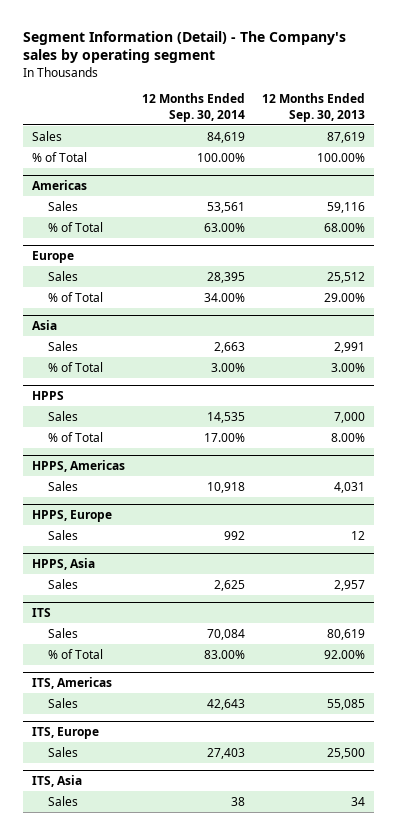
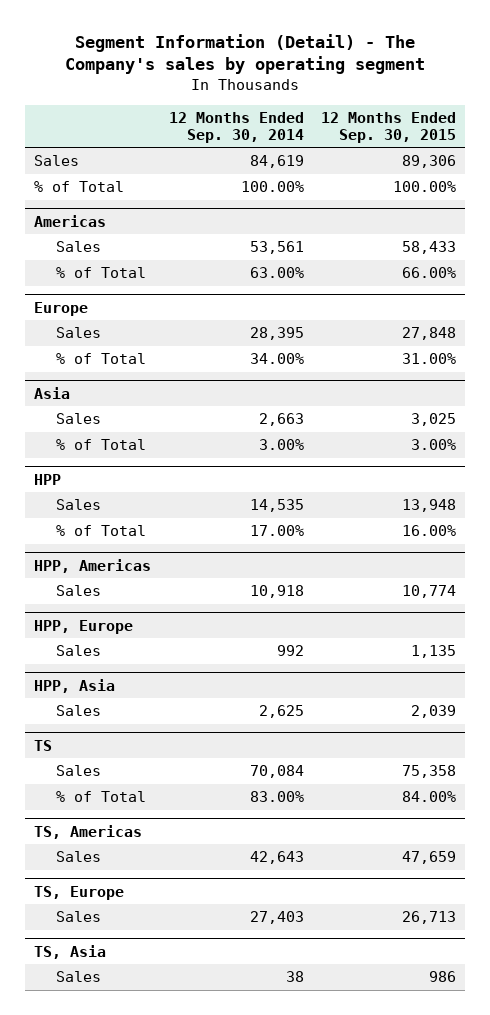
[262,93,366,122] 12 Months Ended Sep. 30, 2013 -> none
none -> [320,111,456,143] 12 Months Ended Sep. 30, 2015
[31,391,64,401] HPPS -> [34,473,62,485] HPP
[31,460,125,473] HPPS, Americas -> [34,558,152,573] HPP, Americas
[31,510,112,523] HPPS, Europe -> [34,619,134,634] HPP, Europe
[31,558,95,571] HPPS, Asia -> [34,678,116,693] HPP, Asia
[31,608,51,618] ITS -> [34,739,53,751] TS
[31,677,112,690] ITS, Americas -> none
none -> [34,824,143,839] TS, Americas
[31,727,99,740] ITS, Europe -> none
none -> [34,885,125,900] TS, Europe
[31,775,82,788] ITS, Asia -> none
none -> [34,944,107,959] TS, Asia

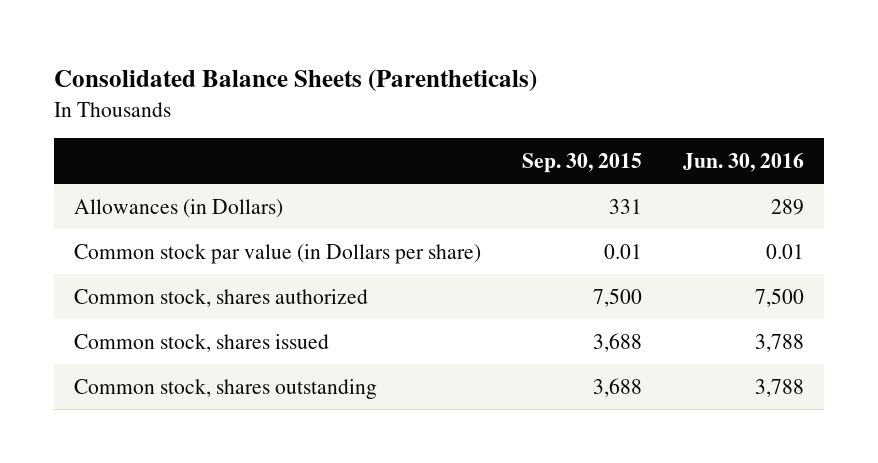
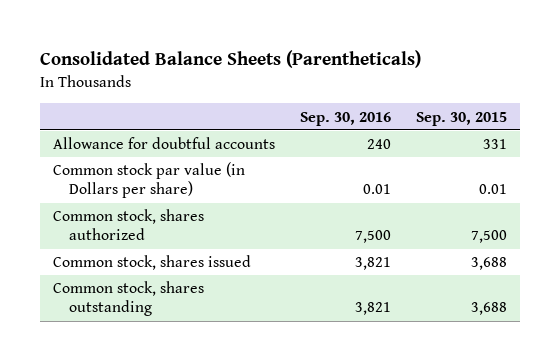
[682,152,804,172] Jun. 30, 2016 -> none
none -> [299,111,391,126] Sep. 30, 2016
[74,198,284,218] Allowances (in Dollars) -> [52,137,275,150] Allowance for doubtful accounts

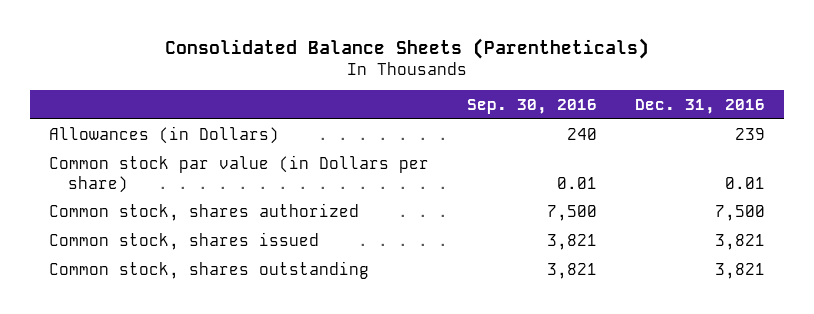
[416,111,508,126] Sep. 30, 2015 -> none
none -> [635,98,766,114] Dec. 31, 2016
[52,137,275,150] Allowance for doubtful accounts -> [49,125,280,144] Allowances (in Dollars)

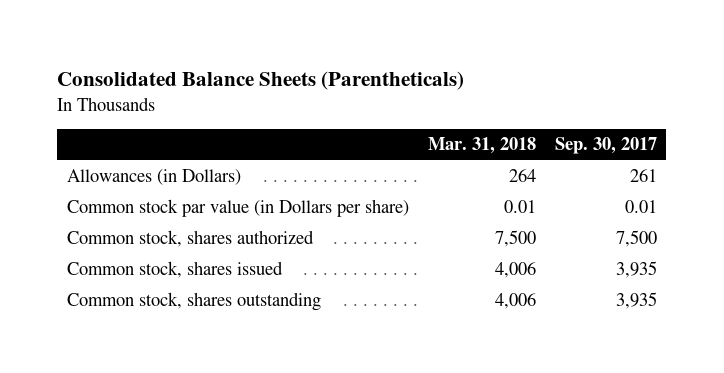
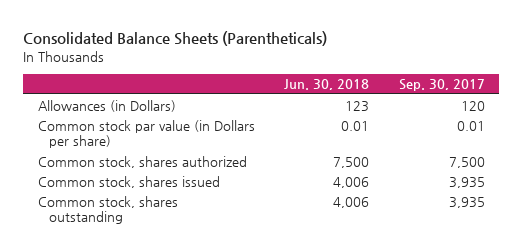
[427,137,536,155] Mar. 31, 2018 -> none
none -> [284,79,370,91] Jun. 30, 2018
[629,169,657,183] 261 -> [460,100,485,111] 120

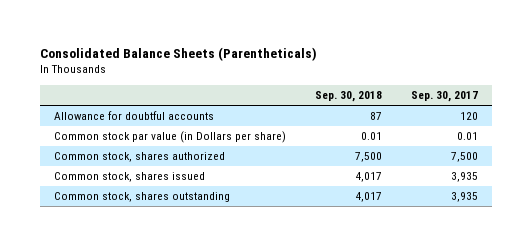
[284,79,370,91] Jun. 30, 2018 -> none
none -> [314,91,382,103] Sep. 30, 2018
[37,99,176,112] Allowances (in Dollars) -> [54,111,215,121] Allowance for doubtful accounts

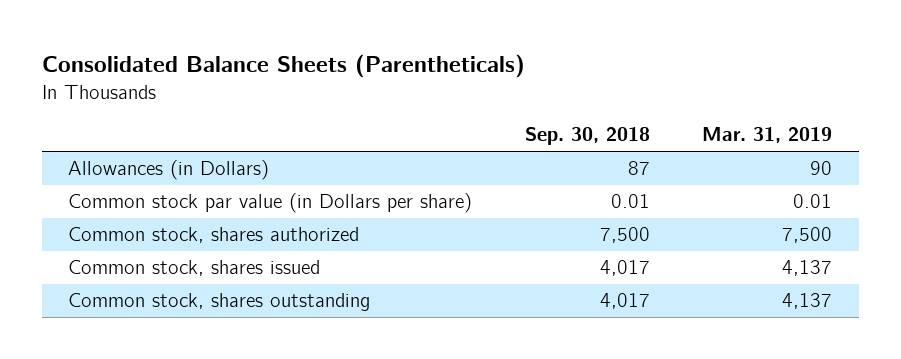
[410,91,478,103] Sep. 30, 2017 -> none
none -> [702,127,833,144] Mar. 31, 2019
[54,111,215,121] Allowance for doubtful accounts -> [68,160,270,181] Allowances (in Dollars)

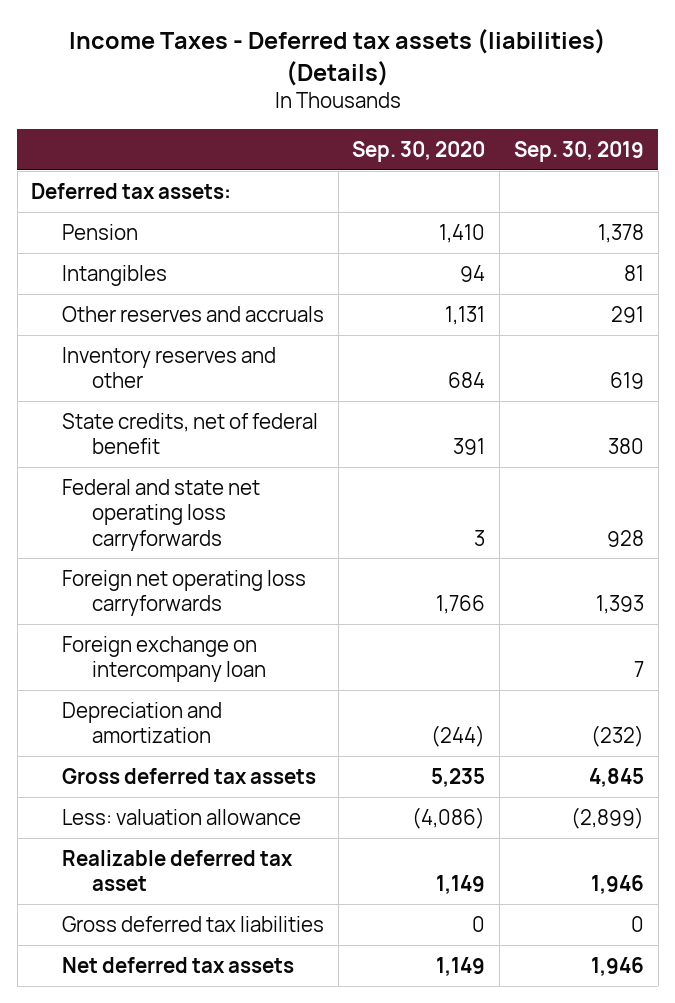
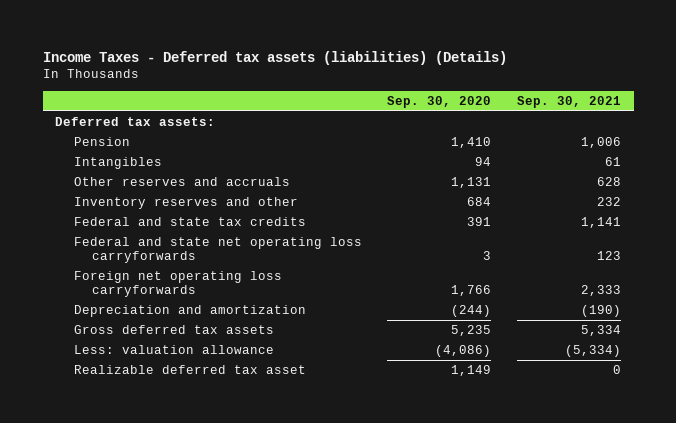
[513,140,644,162] Sep. 30, 2019 -> none
none -> [516,95,621,108] Sep. 30, 2021
[61,412,318,455] State credits, net of federal benefit -> [73,216,306,226] Federal and state tax credits
[61,635,267,683] Foreign exchange on intercompany loan -> none
[61,915,324,932] Gross deferred tax liabilities -> none
[61,956,294,973] Net deferred tax assets -> none

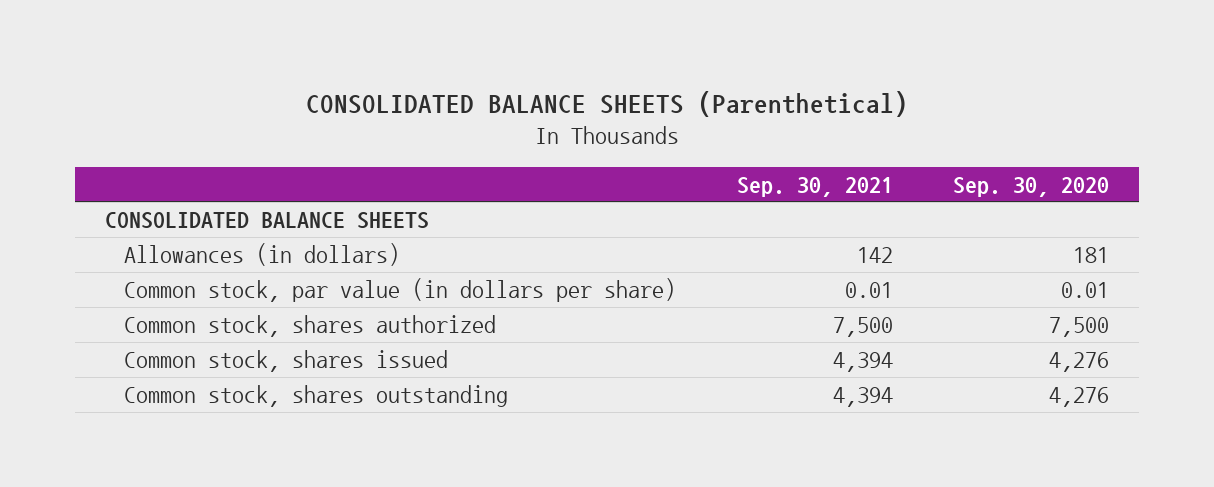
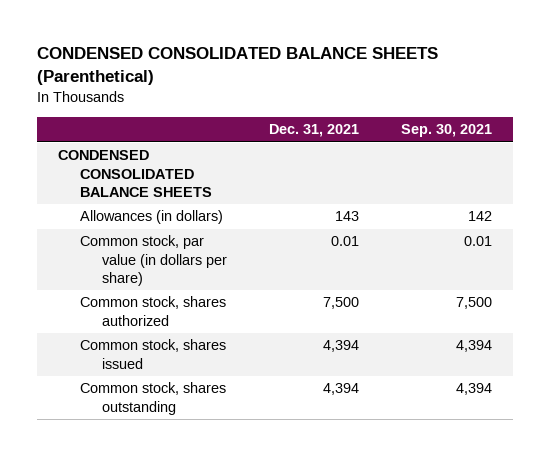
[306,90,909,117] CONSOLIDATED BALANCE SHEETS (Parenthetical) -> [36,47,438,86] CONDENSED CONSOLIDATED BALANCE SHEETS (Parenthetical)
[952,176,1109,197] Sep. 30, 2020 -> none
none -> [269,124,360,138] Dec. 31, 2021
[105,211,430,229] CONSOLIDATED BALANCE SHEETS -> [57,150,212,197] CONDENSED CONSOLIDATED BALANCE SHEETS

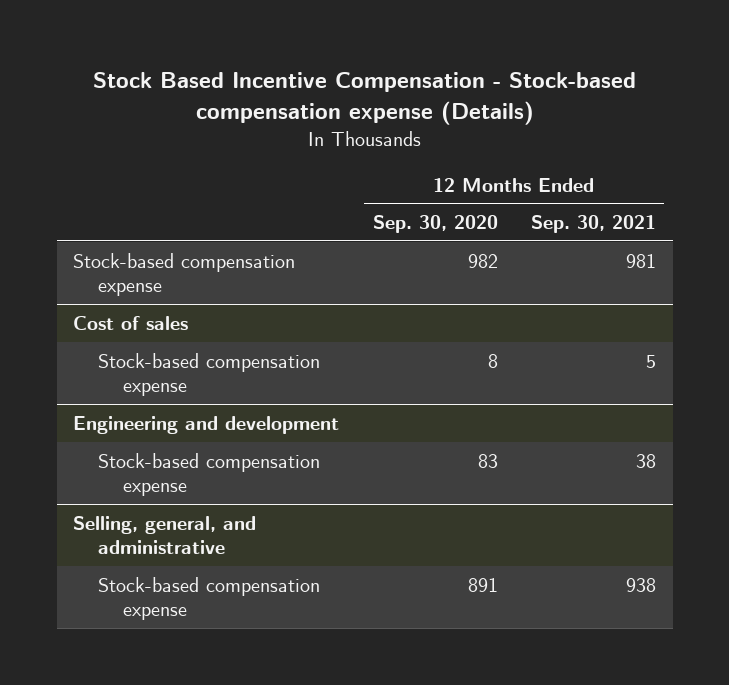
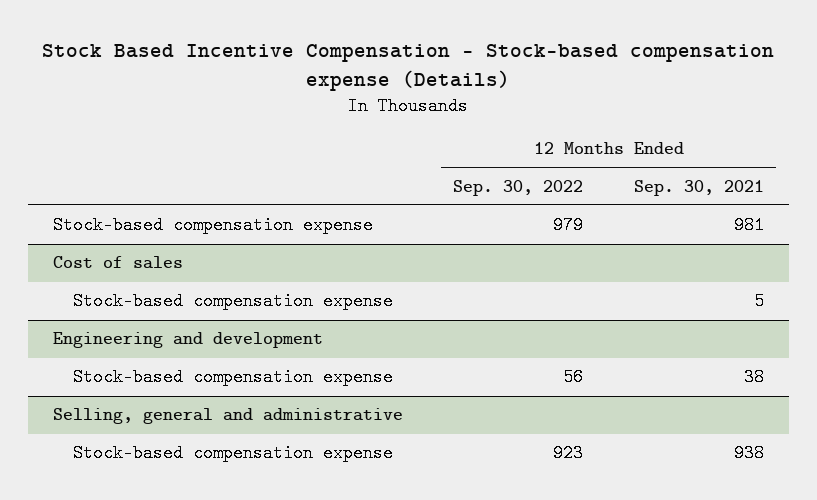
[372,215,498,234] Sep. 30, 2020 -> none
none -> [453,179,584,196] Sep. 30, 2022
[73,515,257,555] Selling, general, and administrative -> [53,408,404,425] Selling, general and administrative

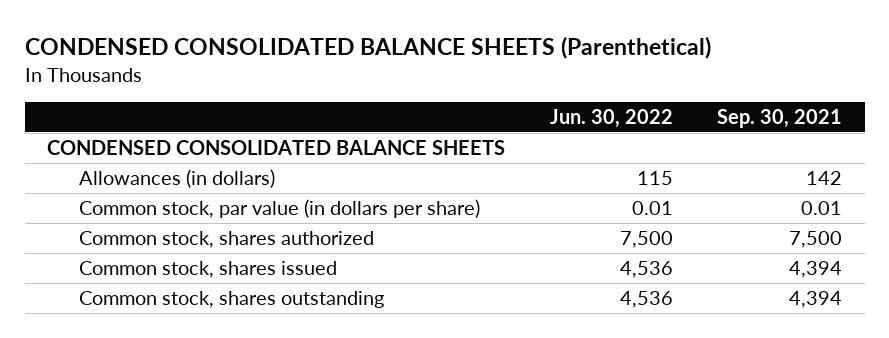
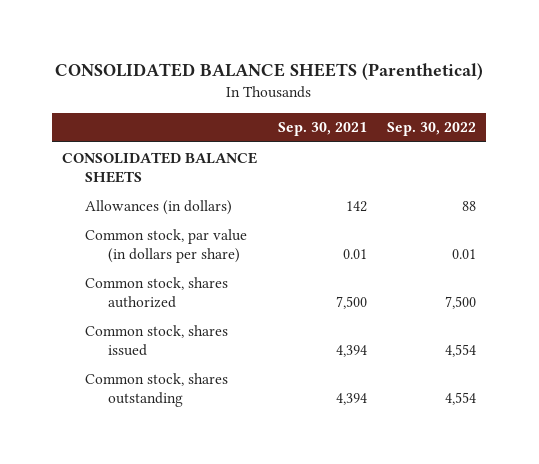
[24,36,711,60] CONDENSED CONSOLIDATED BALANCE SHEETS (Parenthetical) -> [55,63,484,81] CONSOLIDATED BALANCE SHEETS (Parenthetical)
[549,109,673,129] Jun. 30, 2022 -> none
none -> [387,122,477,137] Sep. 30, 2022
[46,140,505,156] CONDENSED CONSOLIDATED BALANCE SHEETS -> [62,151,258,183] CONSOLIDATED BALANCE SHEETS

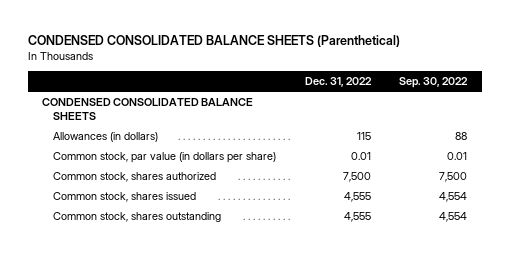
[55,63,484,81] CONSOLIDATED BALANCE SHEETS (Parenthetical) -> [27,35,400,48] CONDENSED CONSOLIDATED BALANCE SHEETS (Parenthetical)
[277,122,367,137] Sep. 30, 2021 -> none
none -> [304,77,372,88] Dec. 31, 2022
[62,151,258,183] CONSOLIDATED BALANCE SHEETS -> [42,98,254,120] CONDENSED CONSOLIDATED BALANCE SHEETS

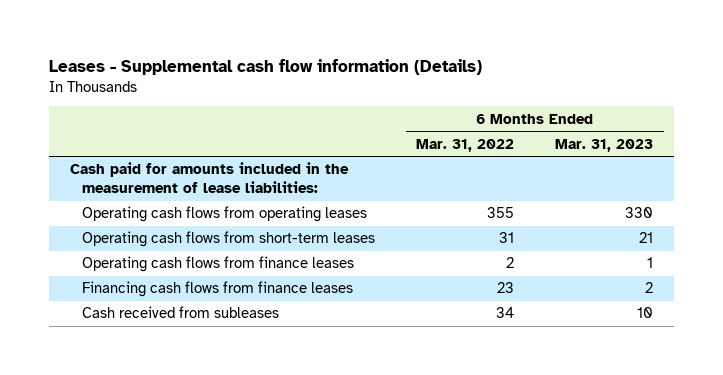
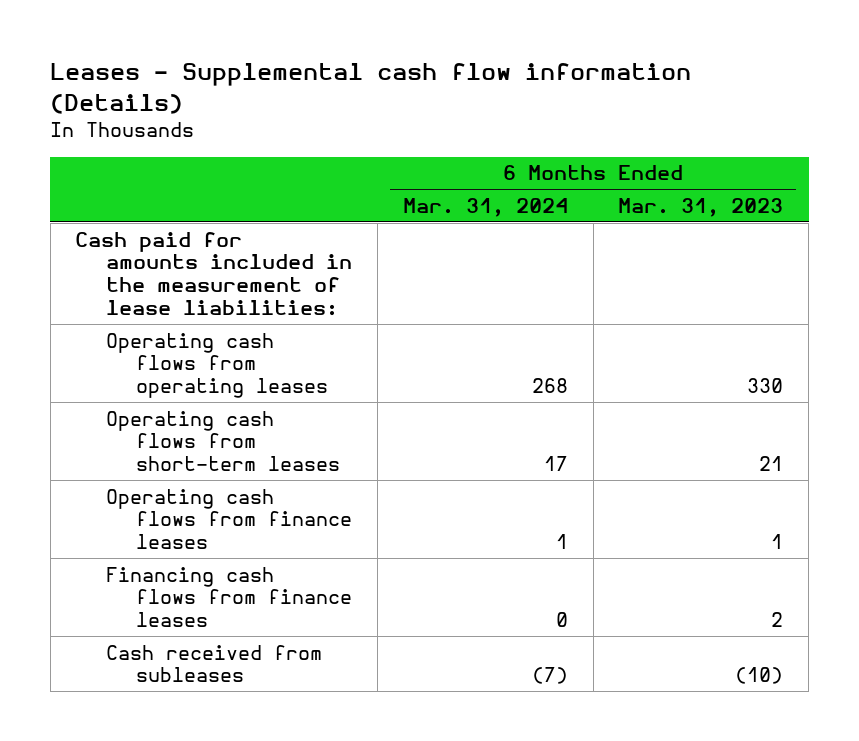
[416,138,515,152] Mar. 31, 2022 -> none
none -> [402,197,568,217] Mar. 31, 2024
[637,307,654,319] 10 -> [735,667,784,685] (10)

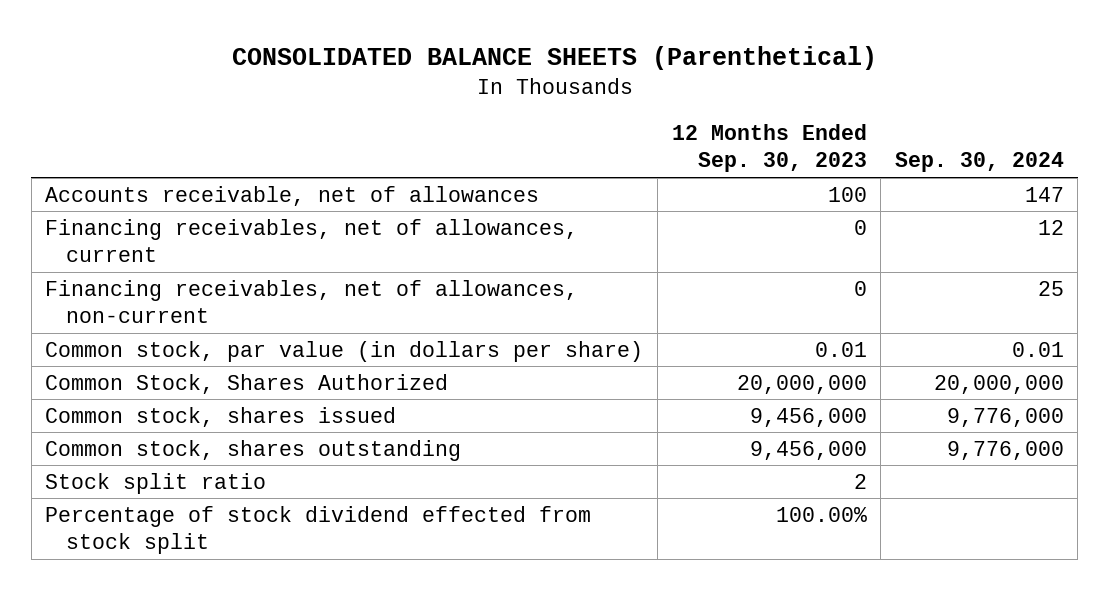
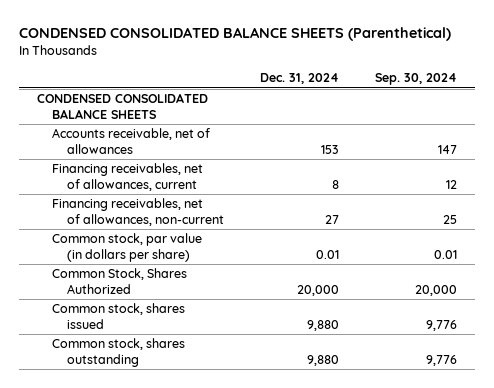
[231,45,877,70] CONSOLIDATED BALANCE SHEETS (Parenthetical) -> [18,27,451,42] CONDENSED CONSOLIDATED BALANCE SHEETS (Parenthetical)
[671,123,867,173] 12 Months Ended Sep. 30, 2023 -> none
none -> [260,73,340,85] Dec. 31, 2024
none -> [36,93,208,119] CONDENSED CONSOLIDATED BALANCE SHEETS
[45,472,267,494] Stock split ratio -> none
[45,505,592,555] Percentage of stock dividend effected from stock split -> none
[933,374,1064,394] 20,000,000 -> [415,284,458,296] 20,000
[946,407,1064,427] 9,776,000 -> [426,319,458,331] 9,776
[946,440,1064,460] 9,776,000 -> [426,354,458,366] 9,776

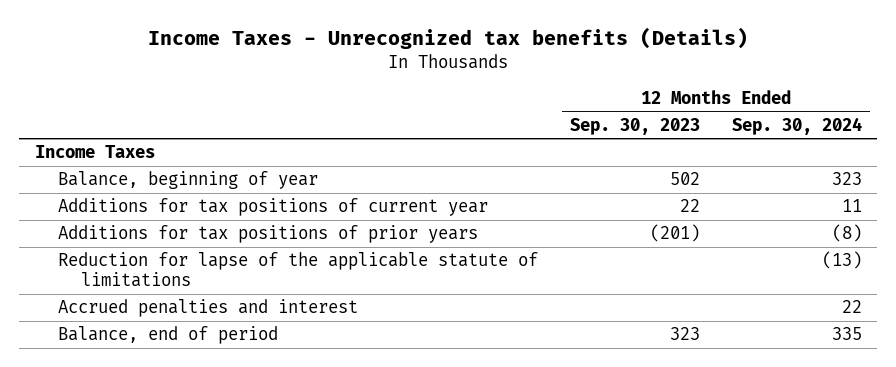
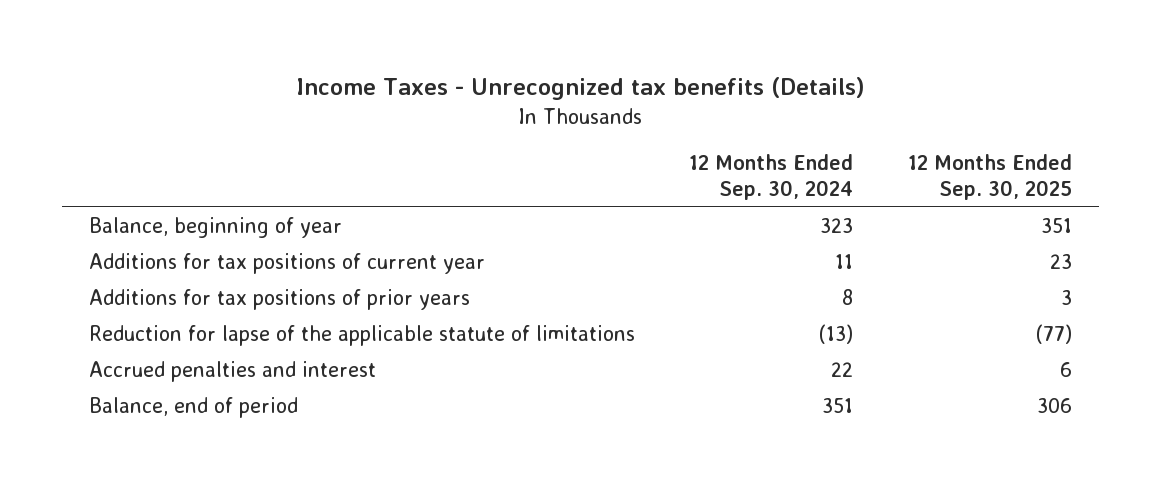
[569,117,700,135] Sep. 30, 2023 -> none
none -> [907,154,1072,201] 12 Months Ended Sep. 30, 2025
[34,145,155,159] Income Taxes -> none
[831,224,862,243] (8) -> [842,289,854,306] 8
[831,327,862,341] 335 -> [822,398,854,414] 351

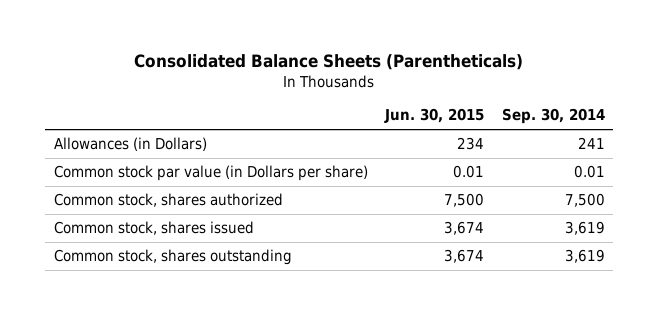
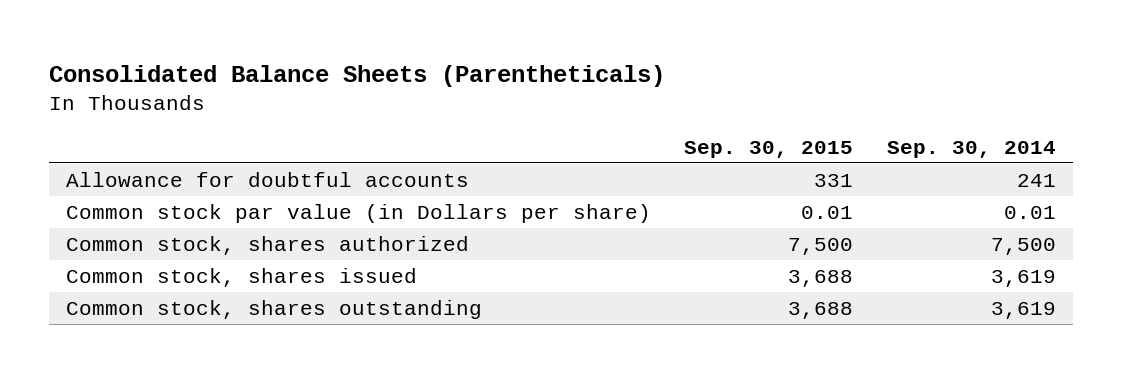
[384,108,485,124] Jun. 30, 2015 -> none
none -> [684,140,854,158] Sep. 30, 2015
[53,137,207,152] Allowances (in Dollars) -> [65,171,469,187] Allowance for doubtful accounts

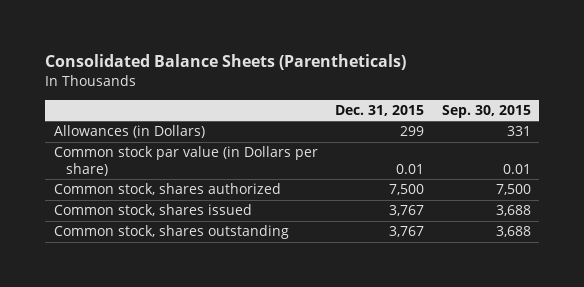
[886,140,1056,158] Sep. 30, 2014 -> none
none -> [335,105,425,117] Dec. 31, 2015
[65,171,469,187] Allowance for doubtful accounts -> [53,125,205,139] Allowances (in Dollars)

